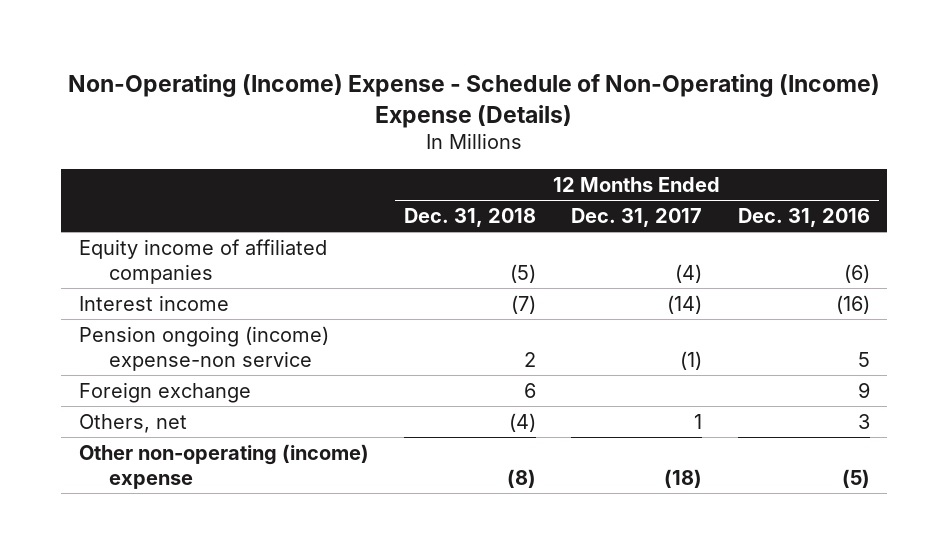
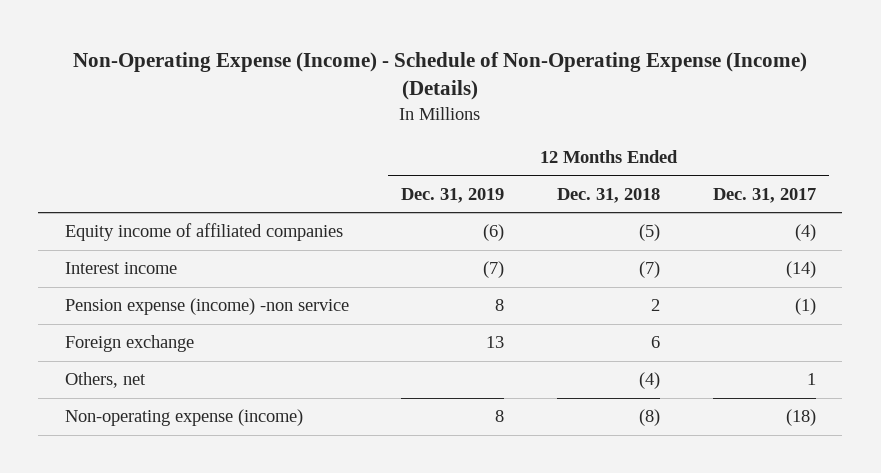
[68,73,881,128] Non-Operating (Income) Expense - Schedule of Non-Operating (Income) Expense (Details) -> [73,51,808,101] Non-Operating Expense (Income) - Schedule of Non-Operating Expense (Income) (Details)
[737,207,870,227] Dec. 31, 2016 -> none
none -> [401,187,505,203] Dec. 31, 2019
[78,325,329,372] Pension ongoing (income) expense-non service -> [64,298,349,316] Pension expense (income) -non service
[78,443,369,490] Other non-operating (income) expense -> [64,409,303,427] Non-operating expense (income)

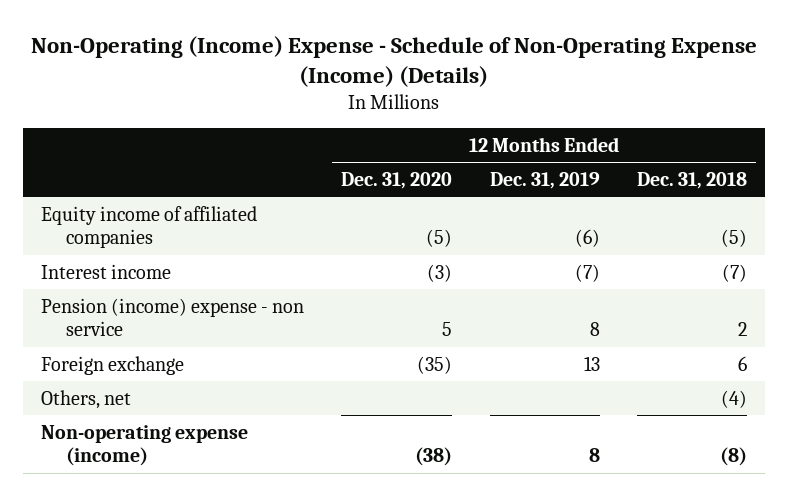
[73,51,808,101] Non-Operating Expense (Income) - Schedule of Non-Operating Expense (Income) (Details) -> [31,35,758,87] Non-Operating (Income) Expense - Schedule of Non-Operating Expense (Income) (Details)
[712,187,816,203] Dec. 31, 2017 -> none
none -> [341,171,453,189] Dec. 31, 2020
[64,298,349,316] Pension expense (income) -non service -> [41,297,305,337] Pension (income) expense - non service

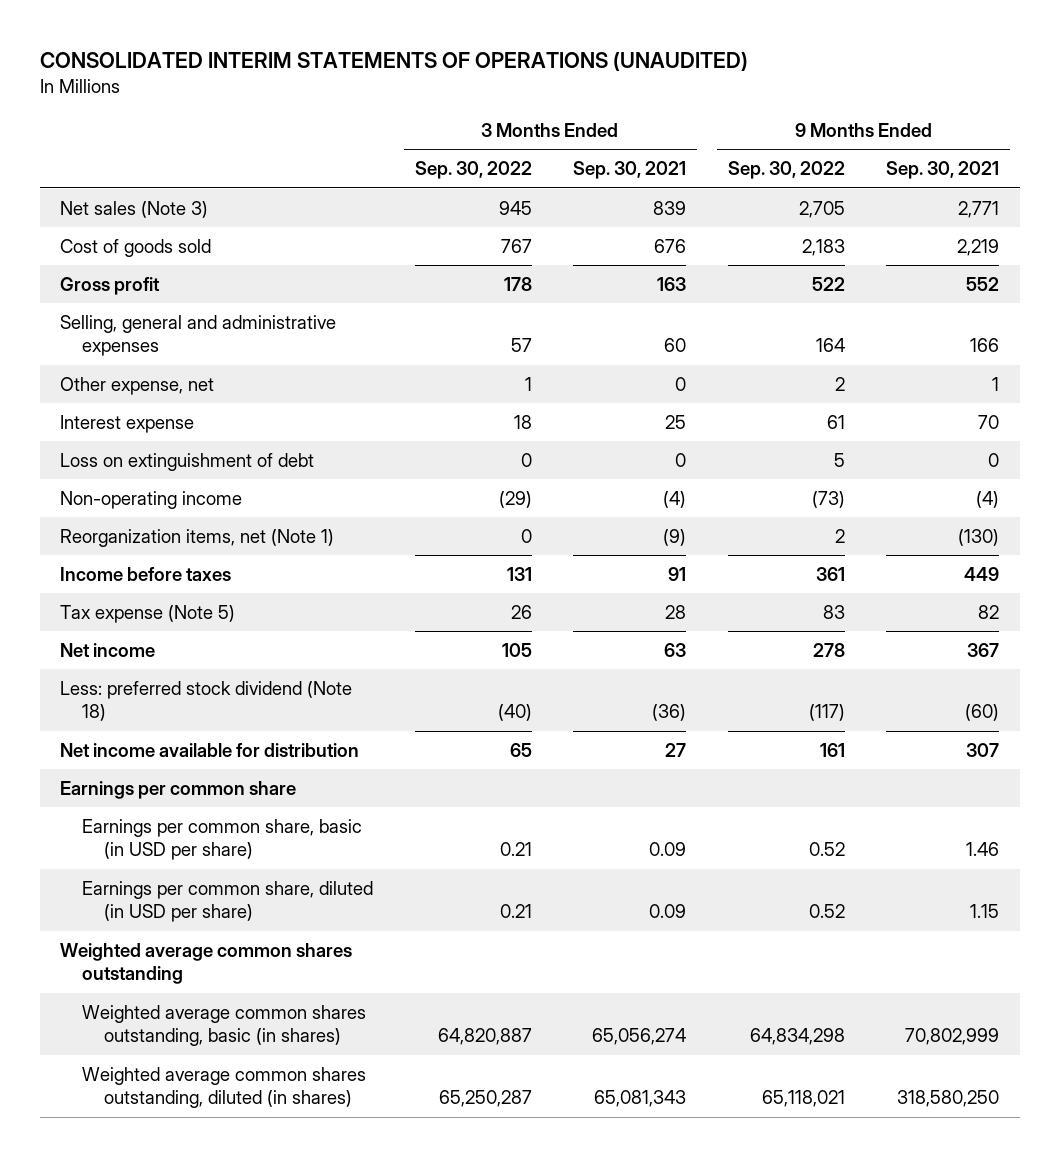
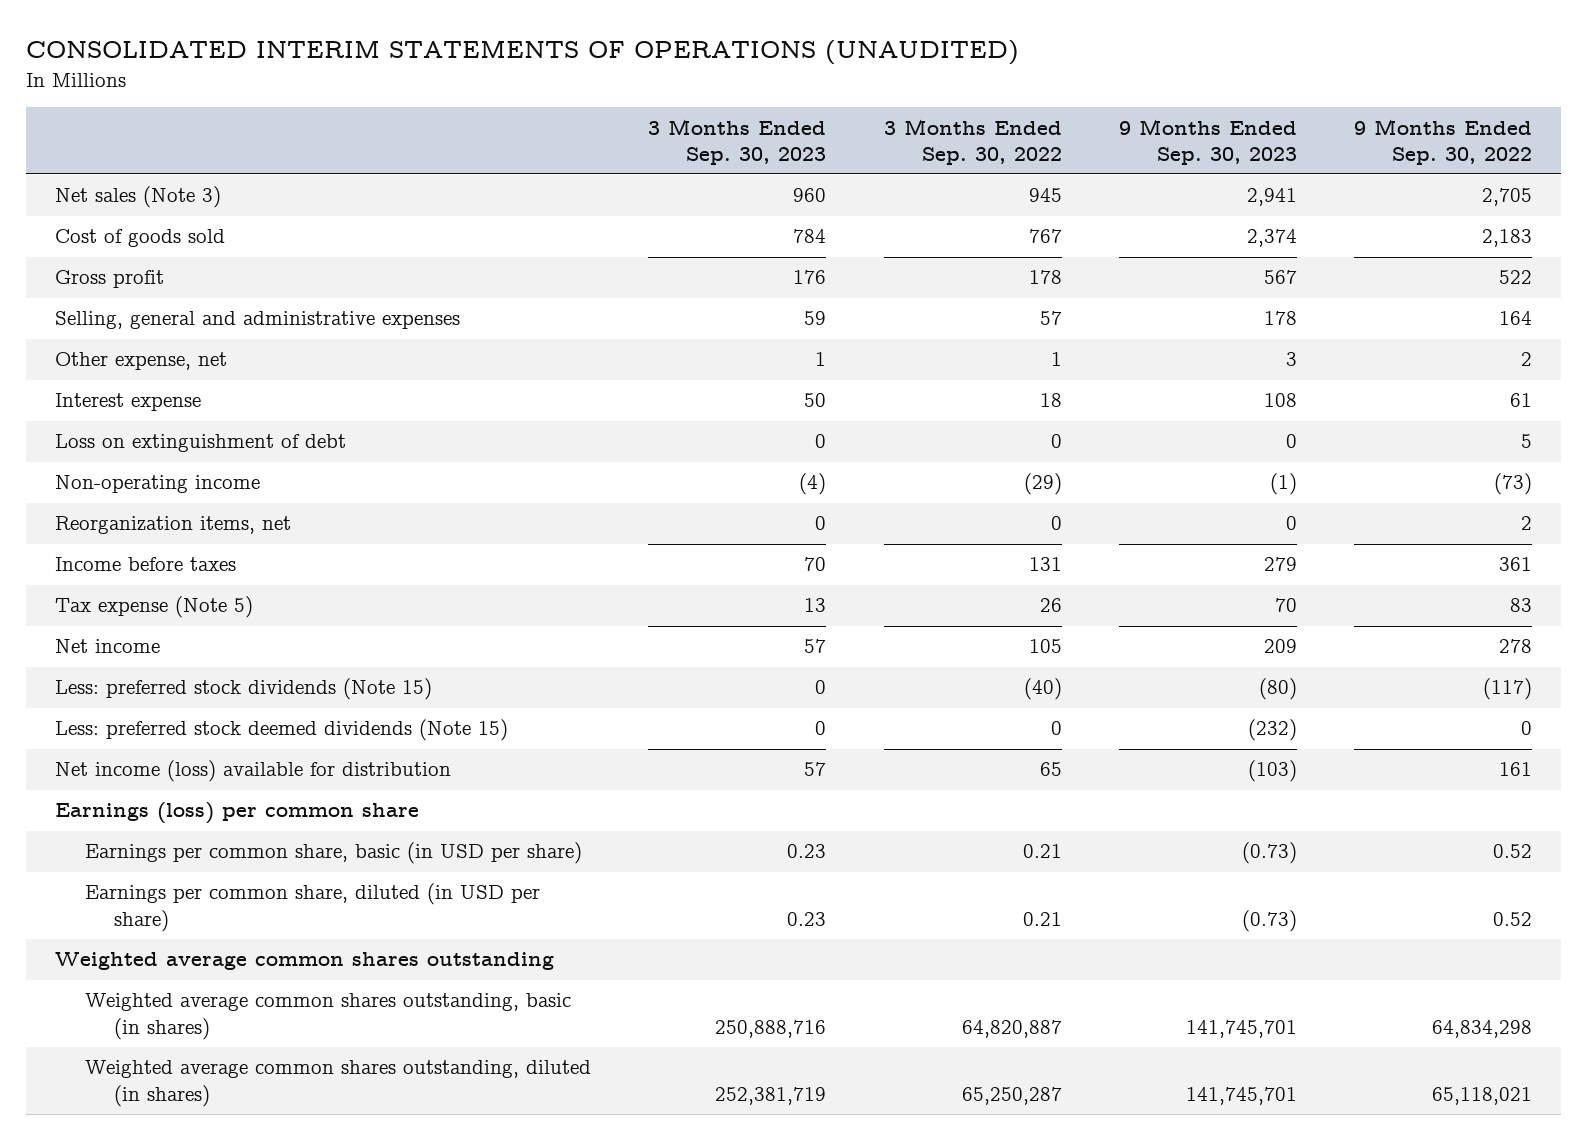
[573,161,687,180] Sep. 30, 2021 -> none
[886,161,1000,180] Sep. 30, 2021 -> none
none -> [648,118,827,165] 3 Months Ended Sep. 30, 2023
none -> [1119,118,1298,165] 9 Months Ended Sep. 30, 2023
[60,528,335,547] Reorganization items, net (Note 1) -> [54,516,291,535] Reorganization items, net
[60,680,353,722] Less: preferred stock dividend (Note 18) -> [54,678,432,701] Less: preferred stock dividends (Note 15)
none -> [54,719,508,742] Less: preferred stock deemed dividends (Note 15)
[60,742,360,757] Net income available for distribution -> [54,760,451,783] Net income (loss) available for distribution
[60,780,297,799] Earnings per common share -> [54,802,419,825] Earnings (loss) per common share

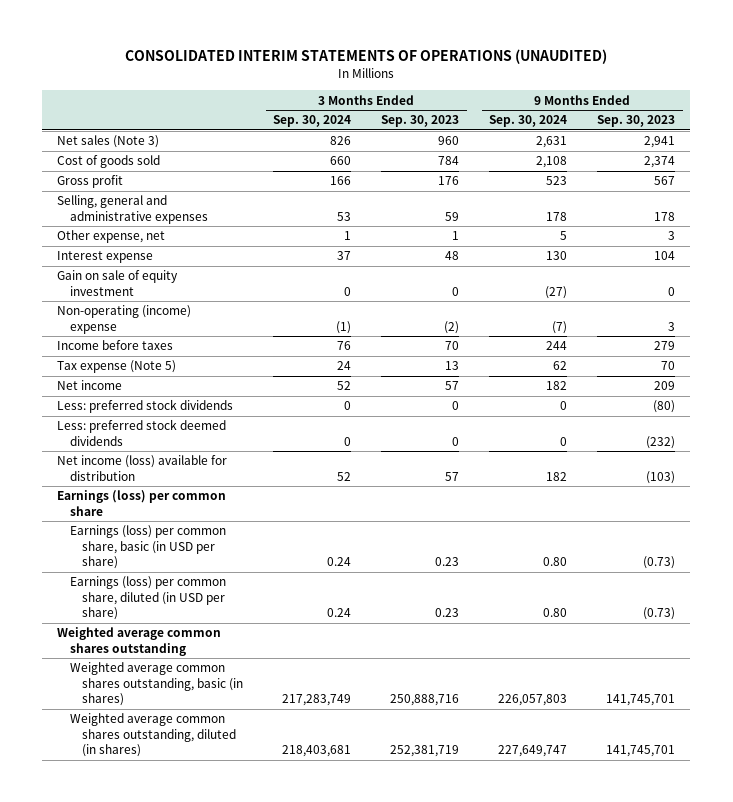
[883,118,1062,165] 3 Months Ended Sep. 30, 2022 -> none
[1354,118,1533,165] 9 Months Ended Sep. 30, 2022 -> none
none -> [273,115,352,128] Sep. 30, 2024
none -> [489,115,568,128] Sep. 30, 2024
[54,434,346,453] Loss on extinguishment of debt -> none
[54,516,291,535] Reorganization items, net -> none
[804,393,827,408] 50 -> [445,251,460,261] 48
[1264,393,1298,408] 108 -> [654,251,676,261] 104
none -> [57,270,179,296] Gain on sale of equity investment
[54,475,260,494] Non-operating income -> [57,305,192,334] Non-operating (income) expense
[799,473,827,496] (4) -> [444,320,460,334] (2)
[1270,473,1298,496] (1) -> [668,321,676,331] 3
[54,678,432,701] Less: preferred stock dividends (Note 15) -> [57,399,234,414] Less: preferred stock dividends
[54,719,508,742] Less: preferred stock deemed dividends (Note 15) -> [57,419,227,446] Less: preferred stock deemed dividends
[84,842,582,865] Earnings per common share, basic (in USD per share) -> [69,525,226,570] Earnings (loss) per common share, basic (in USD per share)
[84,883,540,932] Earnings per common share, diluted (in USD per share) -> [69,576,226,621] Earnings (loss) per common share, diluted (in USD per share)

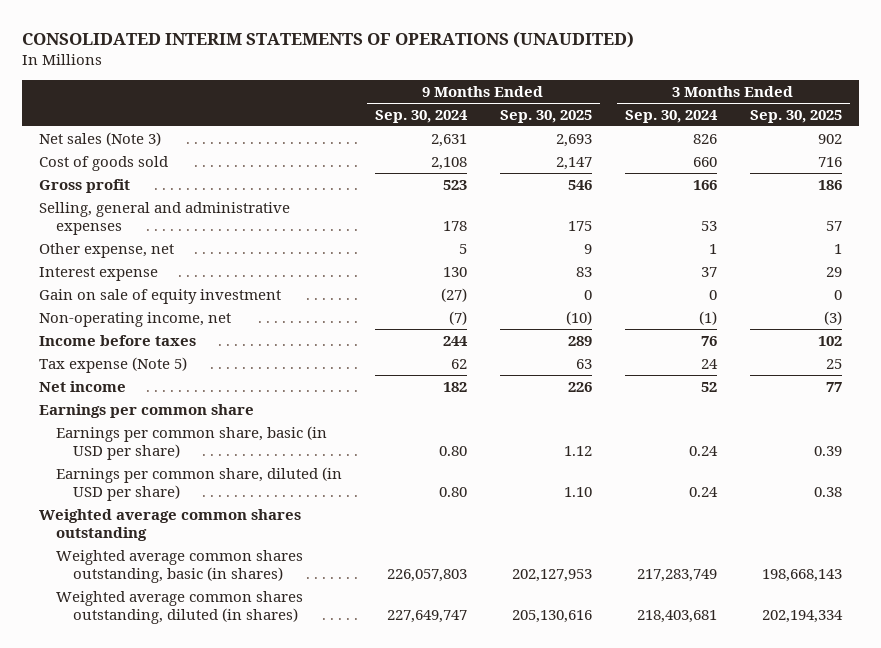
[381,115,460,128] Sep. 30, 2023 -> none
[597,115,676,128] Sep. 30, 2023 -> none
none -> [499,109,592,123] Sep. 30, 2025
none -> [750,109,843,123] Sep. 30, 2025
[57,305,192,334] Non-operating (income) expense -> [38,311,231,327] Non-operating income, net
[57,399,234,414] Less: preferred stock dividends -> none
[57,419,227,446] Less: preferred stock deemed dividends -> none
[57,455,228,481] Net income (loss) available for distribution -> none
[57,490,227,516] Earnings (loss) per common share -> [38,403,254,418] Earnings per common share
[69,525,226,570] Earnings (loss) per common share, basic (in USD per share) -> [55,425,327,461] Earnings per common share, basic (in USD per share)
[69,576,226,621] Earnings (loss) per common share, diluted (in USD per share) -> [55,466,342,502] Earnings per common share, diluted (in USD per share)

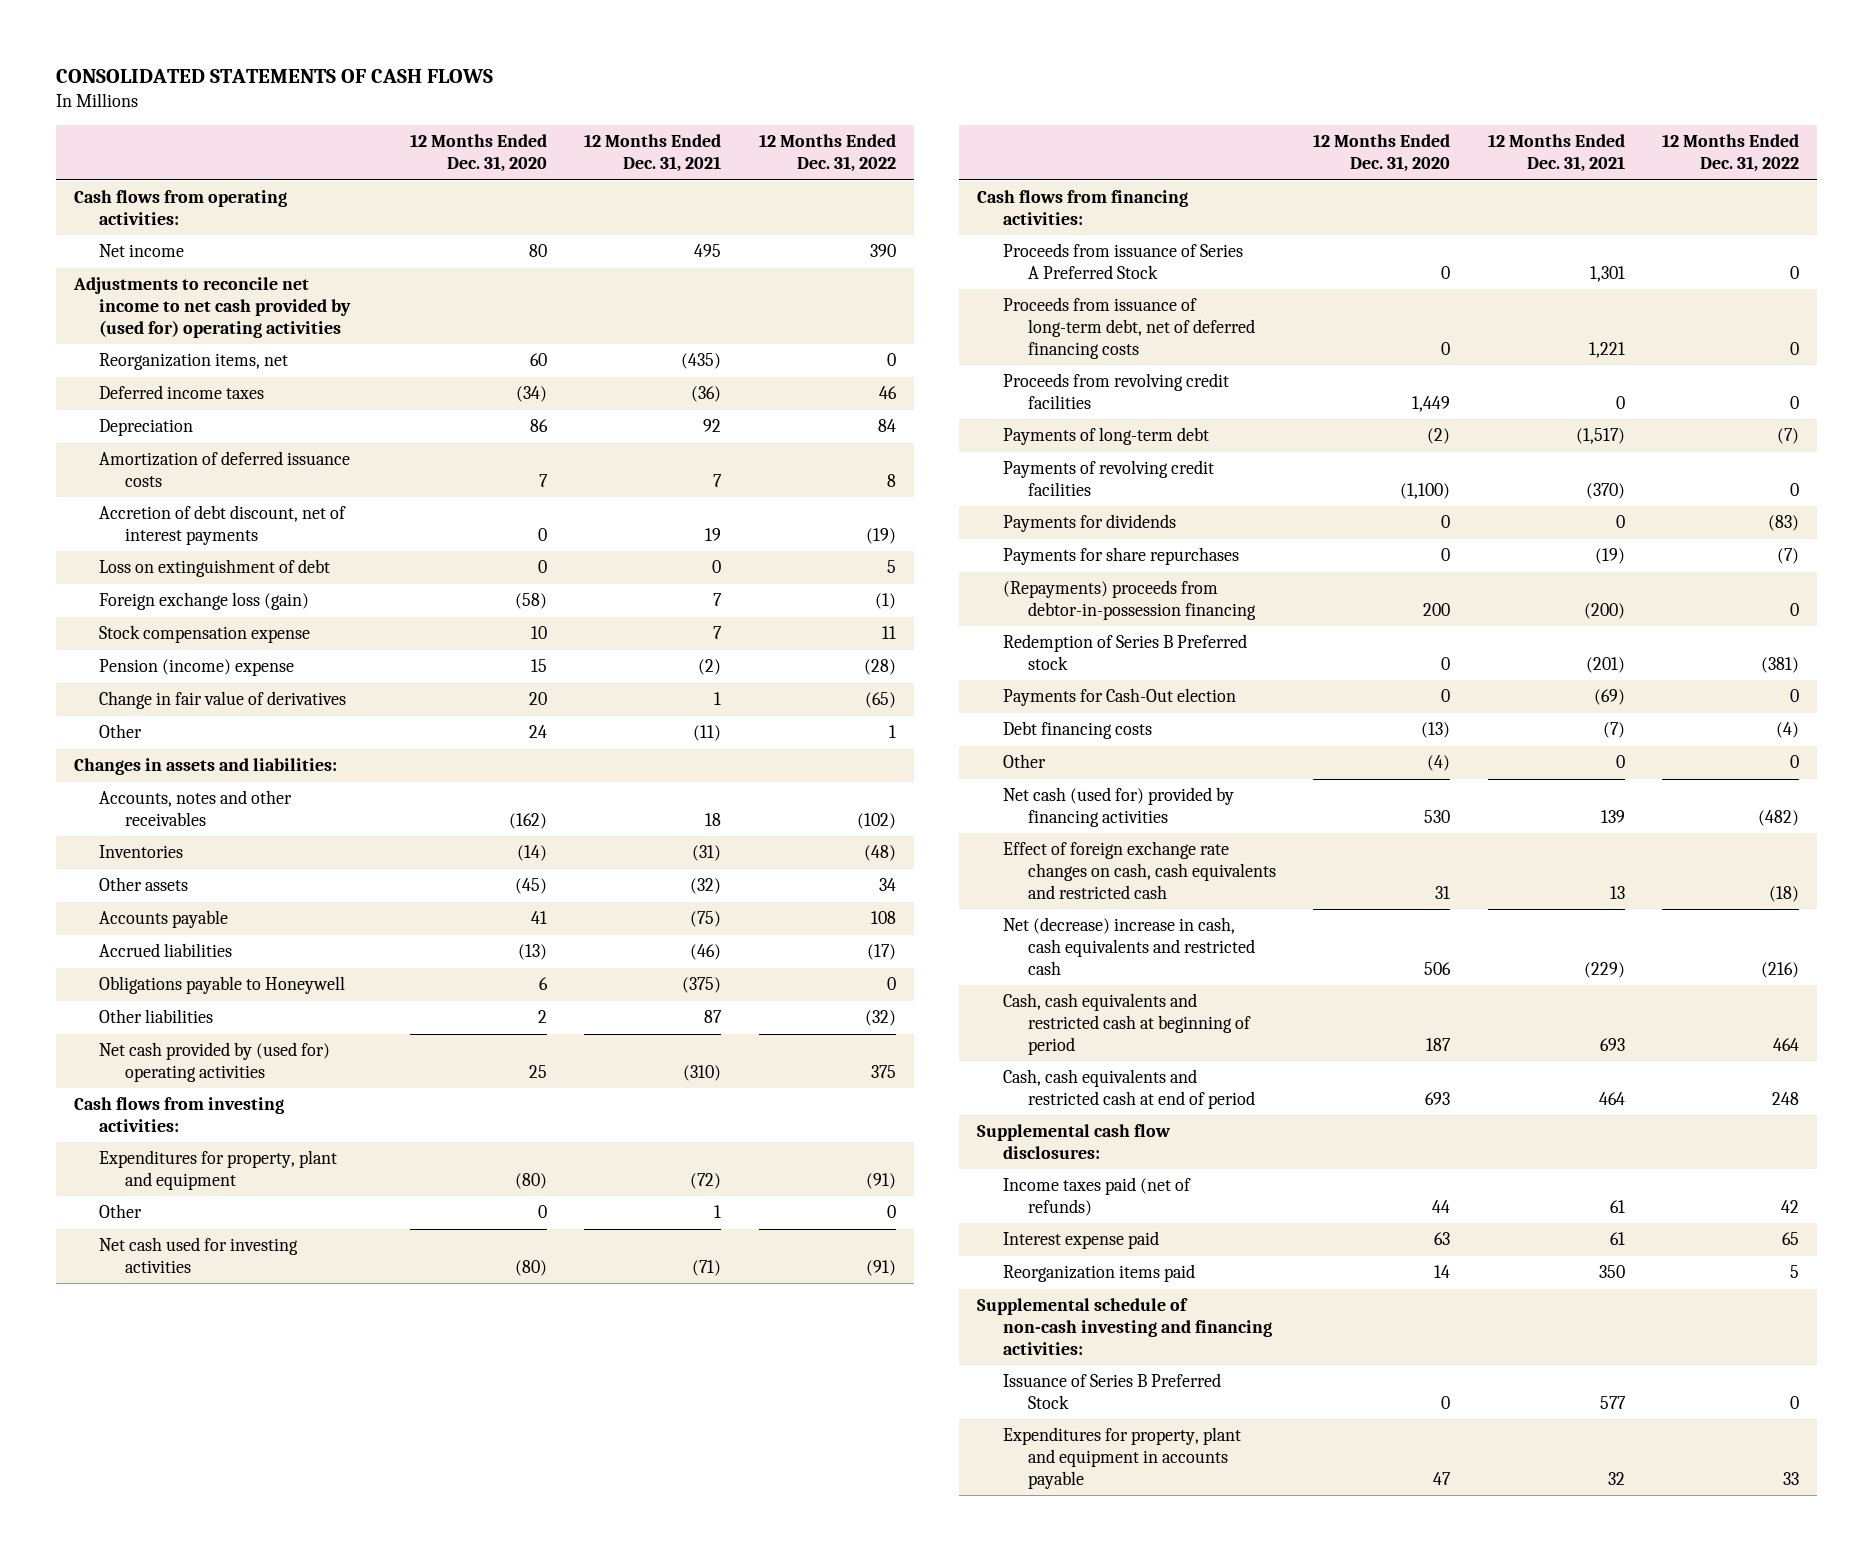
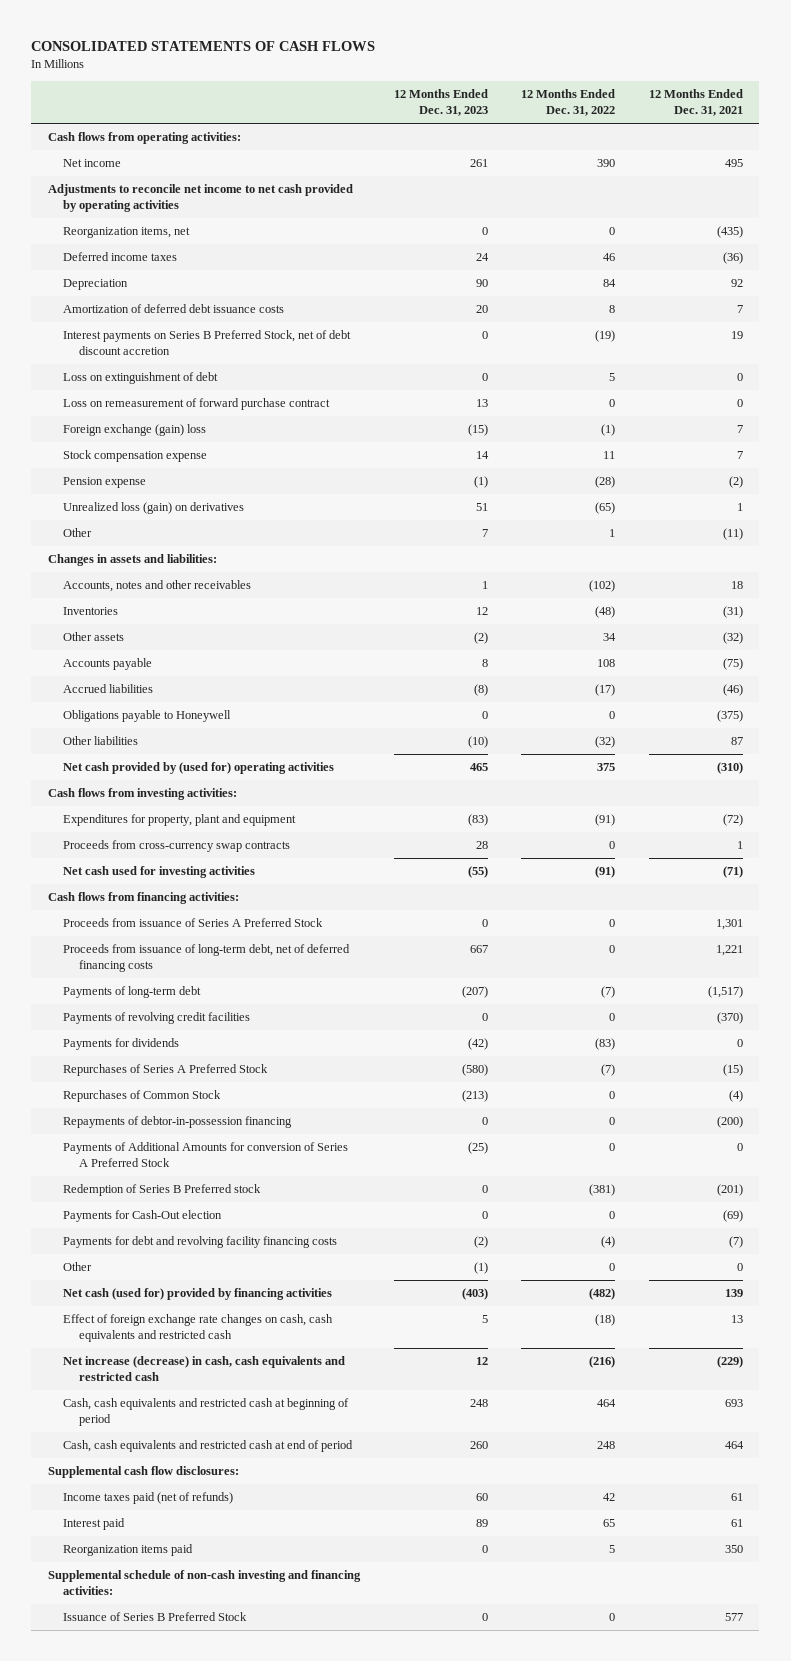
[409,134,547,173] 12 Months Ended Dec. 31, 2020 -> none
none -> [393,89,488,117] 12 Months Ended Dec. 31, 2023
[73,277,352,339] Adjustments to reconcile net income to net cash provided by (used for) operating activities -> [48,183,354,213] Adjustments to reconcile net income to net cash provided by operating activities
[99,451,351,488] Amortization of deferred issuance costs -> [63,303,285,313] Amortization of deferred debt issuance costs
[99,505,347,546] Accretion of debt discount, net of interest payments -> [63,329,352,356] Interest payments on Series B Preferred Stock, net of debt discount accretion
none -> [63,397,331,410] Loss on remeasurement of forward purchase contract
[99,592,310,611] Foreign exchange loss (gain) -> [63,423,207,436] Foreign exchange (gain) loss
[99,659,295,677] Pension (income) expense -> [63,476,147,488] Pension expense
[99,691,347,710] Change in fair value of derivatives -> [63,501,245,514] Unrealized loss (gain) on derivatives
[99,1204,143,1219] Other -> none
none -> [63,839,291,852] Proceeds from cross-currency swap contracts
[1002,373,1229,410] Proceeds from revolving credit facilities -> none
[1002,547,1239,566] Payments for share repurchases -> none
none -> [63,1063,269,1076] Repurchases of Series A Preferred Stock
none -> [63,1089,222,1102] Repurchases of Common Stock
[1002,580,1256,621] (Repayments) proceeds from debtor-in-possession financing -> [63,1115,293,1128] Repayments of debtor-in-possession financing
none -> [63,1141,349,1168] Payments of Additional Amounts for conversion of Series A Preferred Stock
[1002,721,1152,740] Debt financing costs -> [63,1235,338,1248] Payments for debt and revolving facility financing costs
[1002,917,1255,976] Net (decrease) increase in cash, cash equivalents and restricted cash -> [63,1355,346,1382] Net increase (decrease) in cash, cash equivalents and restricted cash
[1002,1231,1159,1250] Interest expense paid -> [63,1517,126,1530] Interest paid
[1002,1427,1241,1490] Expenditures for property, plant and equipment in accounts payable -> none

